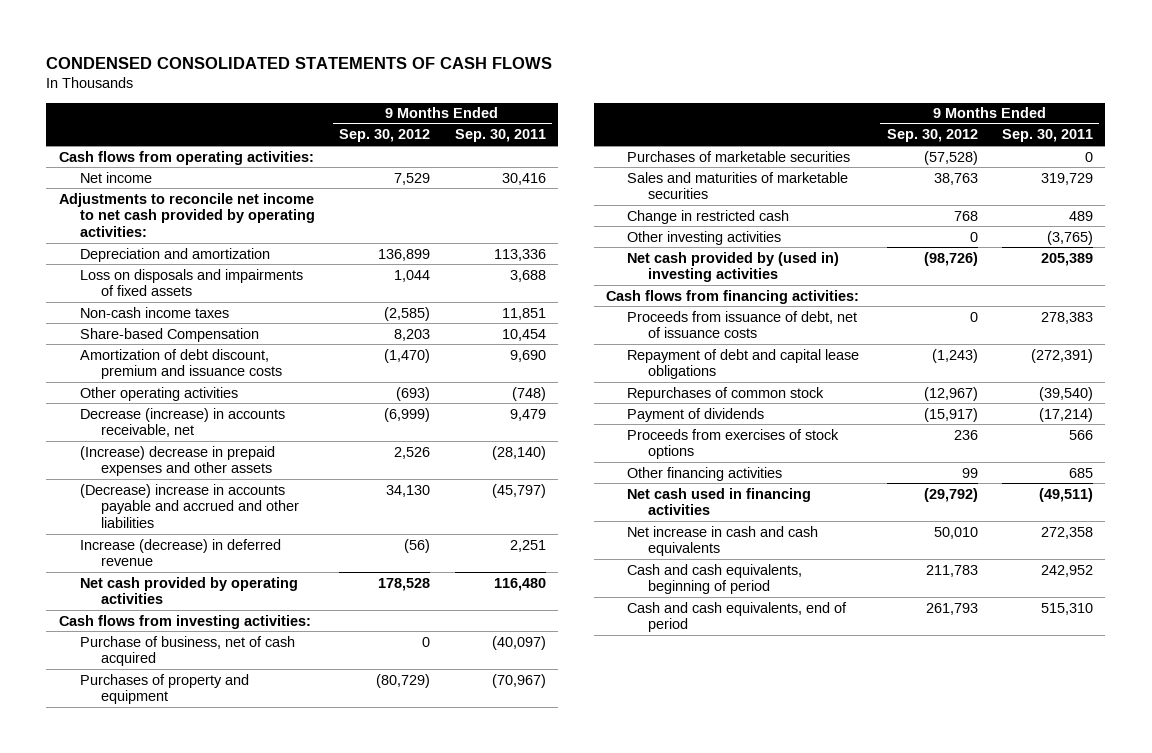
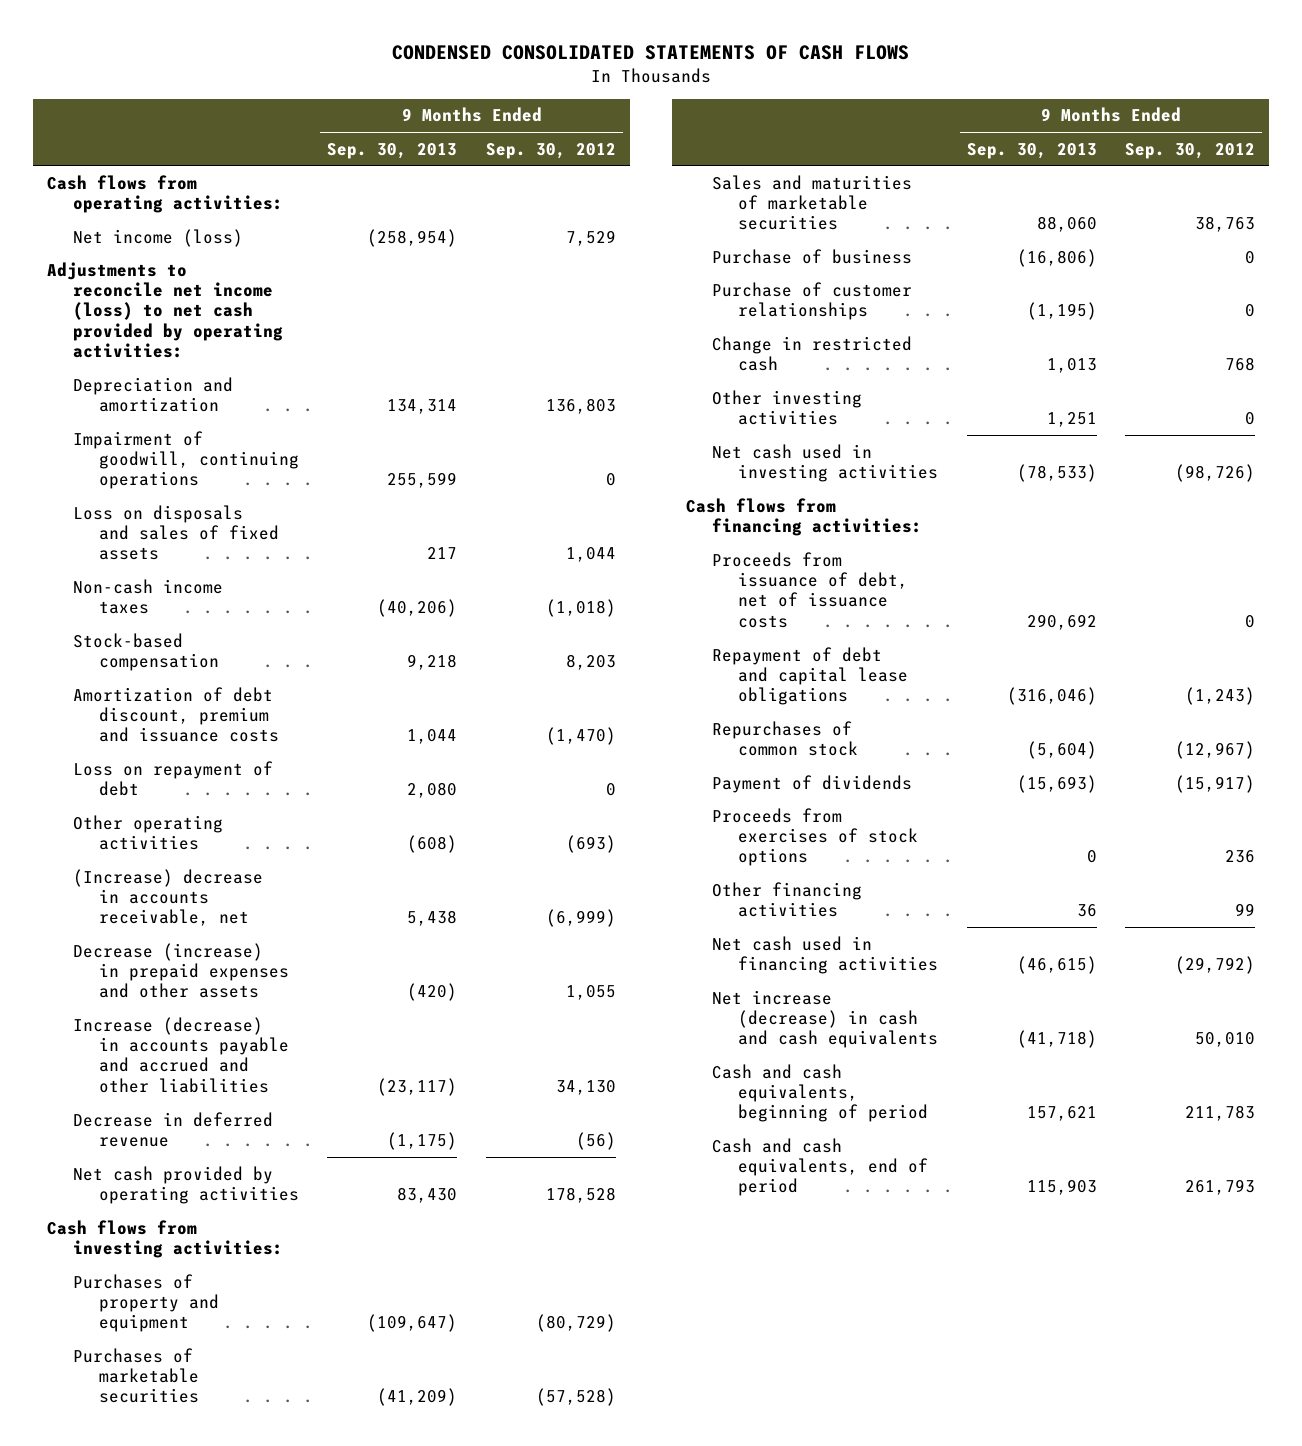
[454,129,546,143] Sep. 30, 2011 -> none
none -> [327,142,458,159] Sep. 30, 2013
[79,171,152,183] Net income -> [72,228,243,247] Net income (loss)
[58,192,315,238] Adjustments to reconcile net income to net cash provided by operating activities: -> [46,261,283,359] Adjustments to reconcile net income (loss) to net cash provided by operating activities:
[378,248,431,261] 136,899 -> [545,397,616,414] 136,803
none -> [72,430,299,490] Impairment of goodwill, continuing operations
[79,268,303,297] Loss on disposals and impairments of fixed assets -> [72,504,279,561] Loss on disposals and sales of fixed assets
[384,306,431,321] (2,585) -> [545,598,616,617] (1,018)
[79,327,259,342] Share-based Compensation -> [72,632,219,671] Stock-based compensation
none -> [72,760,273,796] Loss on repayment of debt
[79,407,285,438] Decrease (increase) in accounts receivable, net -> [72,868,263,927] (Increase) decrease in accounts receivable, net
[79,445,275,477] (Increase) decrease in prepaid expenses and other assets -> [72,942,289,999] Decrease (increase) in prepaid expenses and other assets
[394,446,431,459] 2,526 -> [565,985,616,1001] 1,055
[79,483,299,529] (Decrease) increase in accounts payable and accrued and other liabilities -> [72,1016,289,1093] Increase (decrease) in accounts payable and accrued and other liabilities
[79,538,281,567] Increase (decrease) in deferred revenue -> [72,1111,273,1147] Decrease in deferred revenue
[79,635,295,667] Purchase of business, net of cash acquired -> none
none -> [712,248,913,264] Purchase of business
none -> [712,281,913,320] Purchase of customer relationships
[627,251,840,283] Net cash provided by (used in) investing activities -> [712,443,939,482] Net cash used in investing activities
[627,525,819,557] Net increase in cash and cash equivalents -> [712,989,939,1049] Net increase (decrease) in cash and cash equivalents

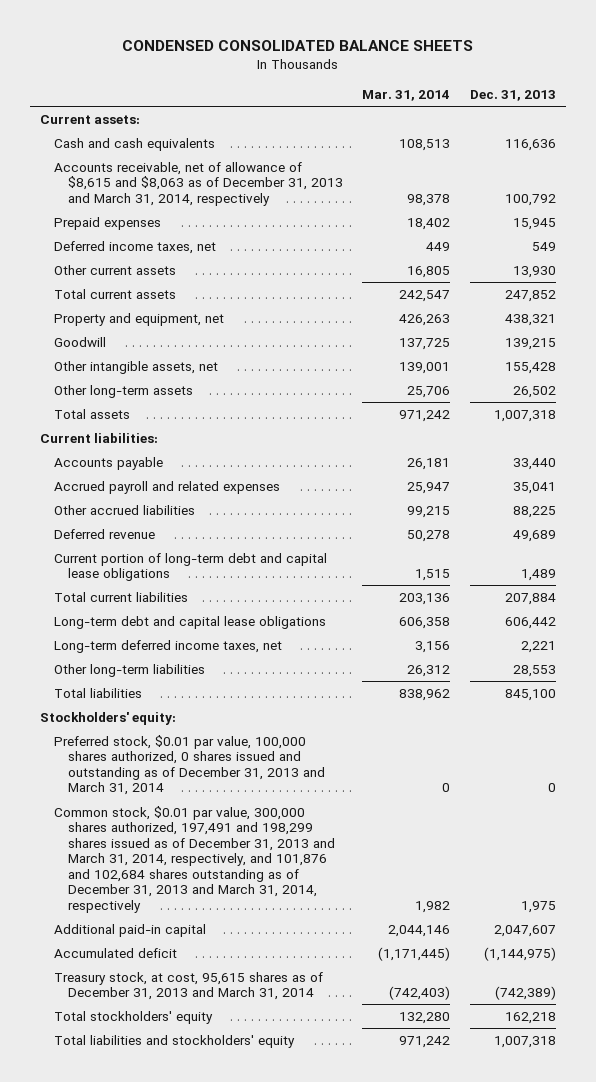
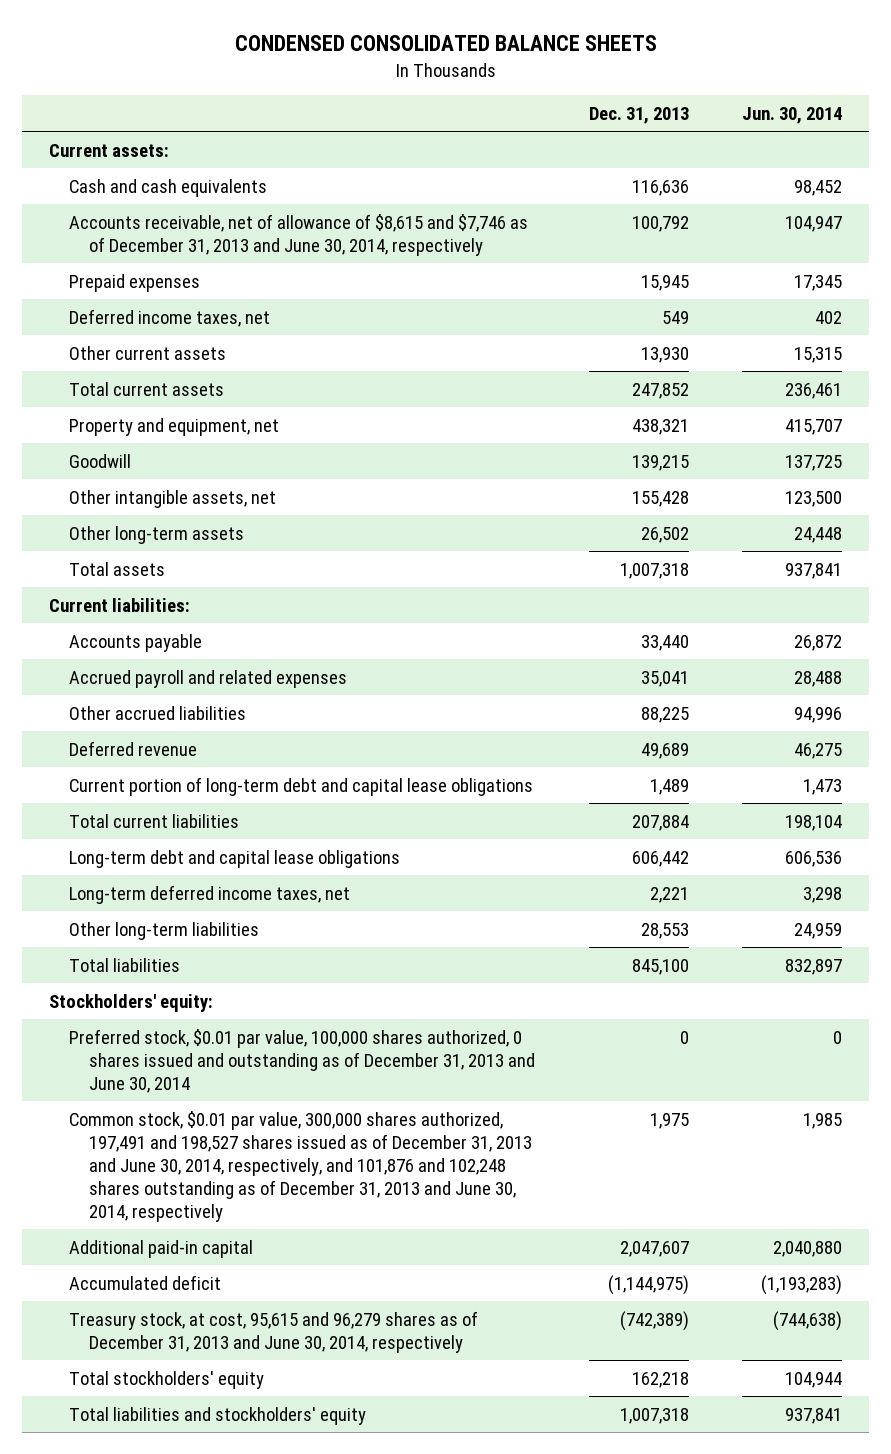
[362,89,451,101] Mar. 31, 2014 -> none
none -> [742,106,843,124] Jun. 30, 2014
[53,161,343,206] Accounts receivable, net of allowance of $8,615 and $8,063 as of December 31, 2013 and March 31, 2014, respectively -> [69,213,529,256] Accounts receivable, net of allowance of $8,615 and $7,746 as of December 31, 2013 and June 30, 2014, respectively
[53,734,325,796] Preferred stock, $0.01 par value, 100,000 shares authorized, 0 shares issued and outstanding as of December 31, 2013 and March 31, 2014 -> [69,1028,536,1093] Preferred stock, $0.01 par value, 100,000 shares authorized, 0 shares issued and outstanding as of December 31, 2013 and June 30, 2014
[53,805,335,914] Common stock, $0.01 par value, 300,000 shares authorized, 197,491 and 198,299 shares issued as of December 31, 2013 and March 31, 2014, respectively, and 101,876 and 102,684 shares outstanding as of December 31, 2013 and March 31, 2014, respectively -> [69,1110,533,1222] Common stock, $0.01 par value, 300,000 shares authorized, 197,491 and 198,527 shares issued as of December 31, 2013 and June 30, 2014, respectively, and 101,876 and 102,248 shares outstanding as of December 31, 2013 and June 30, 2014, respectively
[53,971,323,1001] Treasury stock, at cost, 95,615 shares as of December 31, 2013 and March 31, 2014 -> [69,1310,479,1353] Treasury stock, at cost, 95,615 and 96,279 shares as of December 31, 2013 and June 30, 2014, respectively

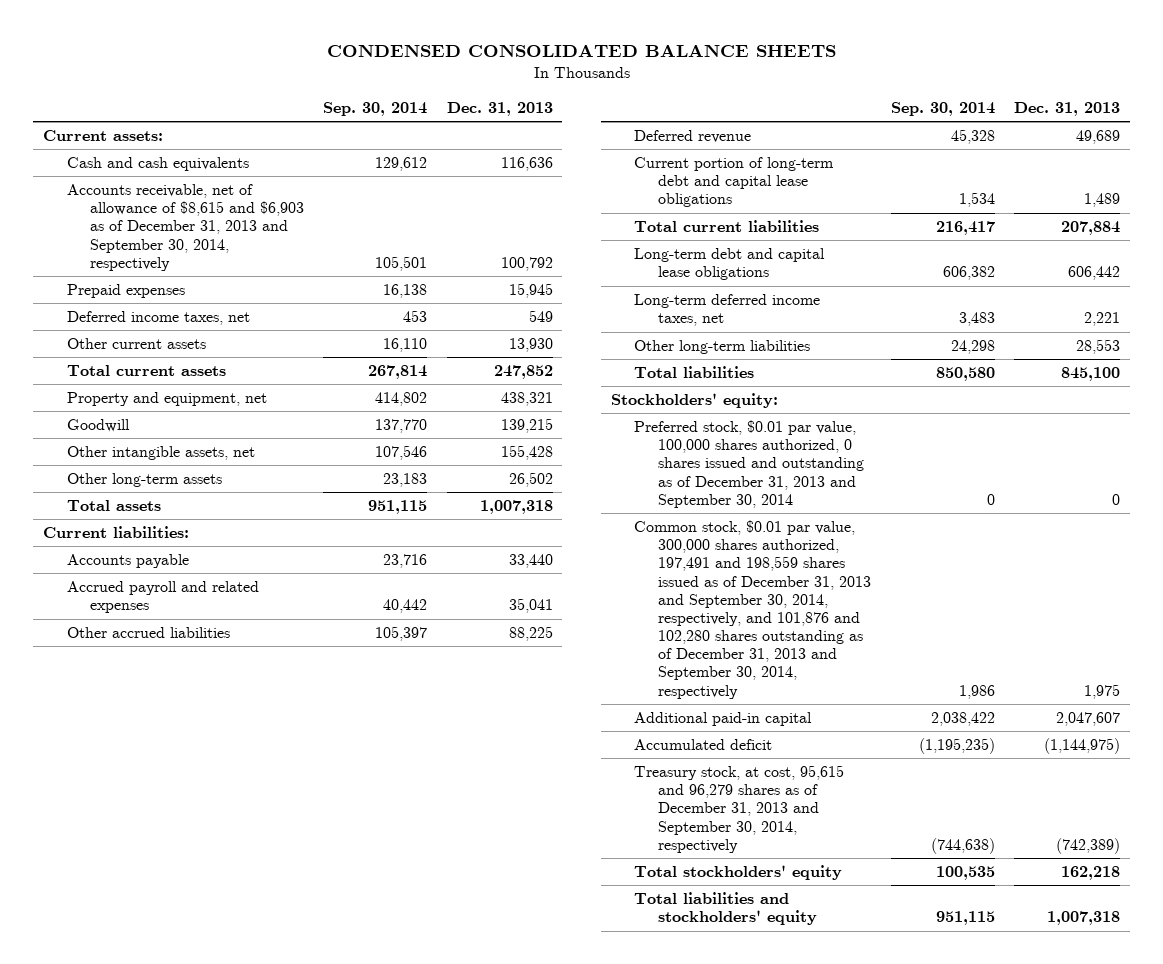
[742,106,843,124] Jun. 30, 2014 -> none
none -> [323,101,428,116] Sep. 30, 2014
[69,213,529,256] Accounts receivable, net of allowance of $8,615 and $7,746 as of December 31, 2013 and June 30, 2014, respectively -> [66,184,305,271] Accounts receivable, net of allowance of $8,615 and $6,903 as of December 31, 2013 and September 30, 2014, respectively
[69,1028,536,1093] Preferred stock, $0.01 par value, 100,000 shares authorized, 0 shares issued and outstanding as of December 31, 2013 and June 30, 2014 -> [634,420,864,508] Preferred stock, $0.01 par value, 100,000 shares authorized, 0 shares issued and outstanding as of December 31, 2013 and September 30, 2014
[69,1110,533,1222] Common stock, $0.01 par value, 300,000 shares authorized, 197,491 and 198,527 shares issued as of December 31, 2013 and June 30, 2014, respectively, and 101,876 and 102,248 shares outstanding as of December 31, 2013 and June 30, 2014, respectively -> [634,520,871,699] Common stock, $0.01 par value, 300,000 shares authorized, 197,491 and 198,559 shares issued as of December 31, 2013 and September 30, 2014, respectively, and 101,876 and 102,280 shares outstanding as of December 31, 2013 and September 30, 2014, respectively
[69,1310,479,1353] Treasury stock, at cost, 95,615 and 96,279 shares as of December 31, 2013 and June 30, 2014, respectively -> [634,765,845,853] Treasury stock, at cost, 95,615 and 96,279 shares as of December 31, 2013 and September 30, 2014, respectively

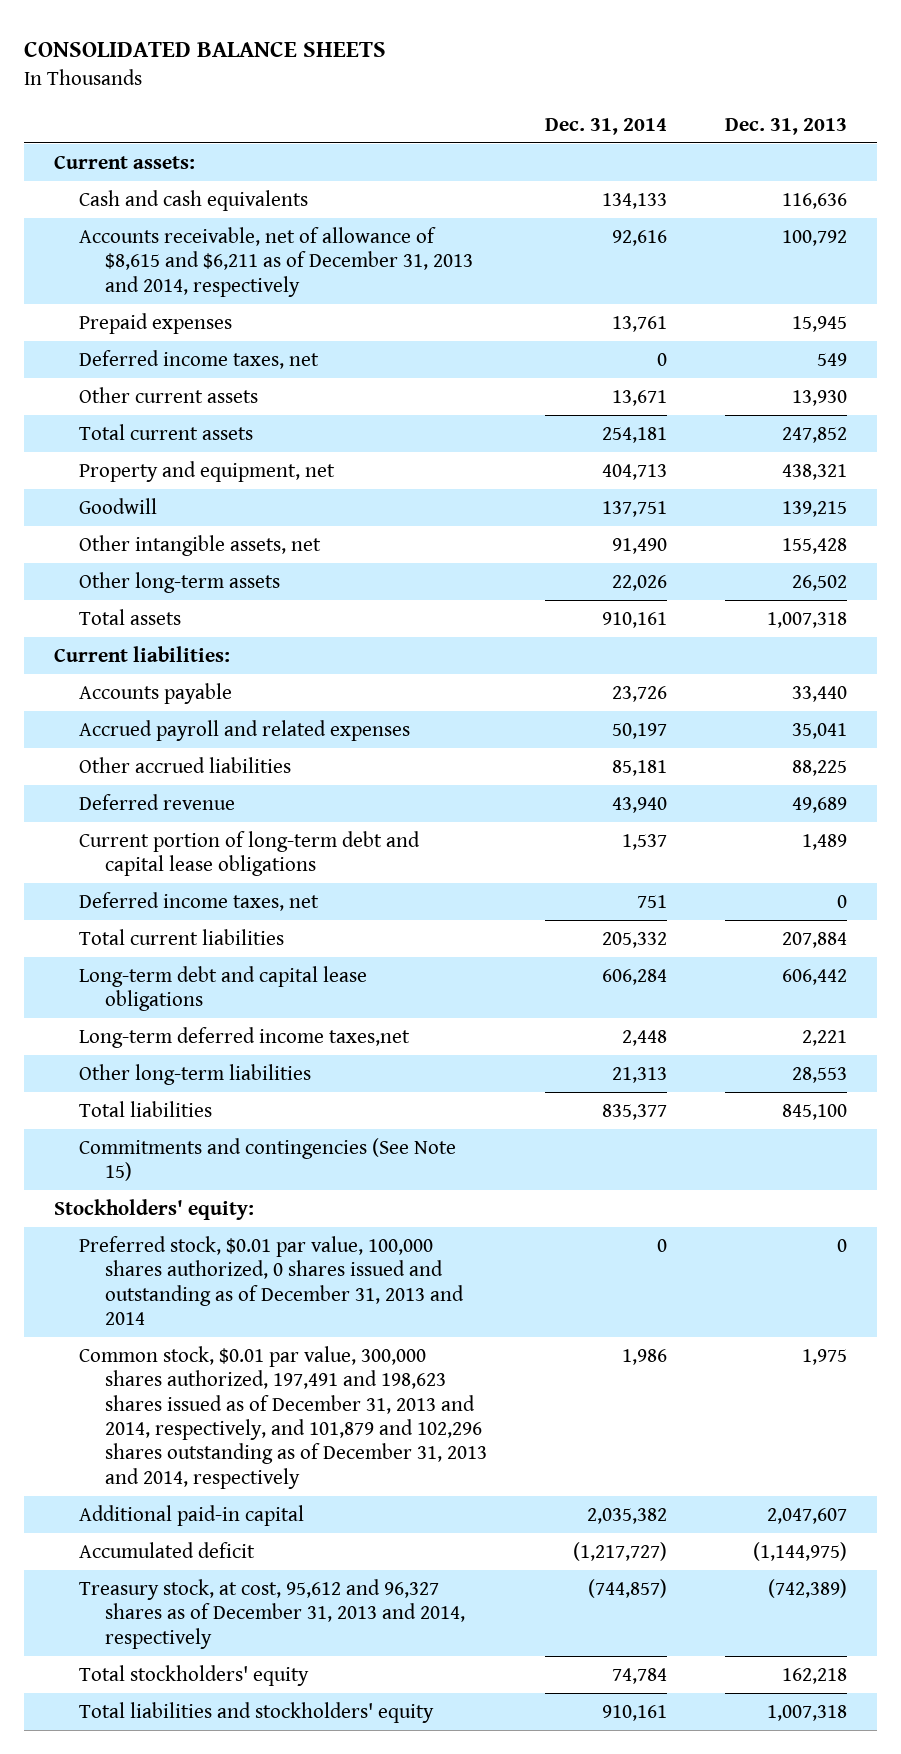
[326,44,836,58] CONDENSED CONSOLIDATED BALANCE SHEETS -> [24,41,387,57] CONSOLIDATED BALANCE SHEETS
[323,101,428,116] Sep. 30, 2014 -> none
none -> [545,117,668,135] Dec. 31, 2014
[66,184,305,271] Accounts receivable, net of allowance of $8,615 and $6,903 as of December 31, 2013 and September 30, 2014, respectively -> [79,226,473,297] Accounts receivable, net of allowance of $8,615 and $6,211 as of December 31, 2013 and 2014, respectively
none -> [79,891,320,911] Deferred income taxes, net
[634,294,821,327] Long-term deferred income taxes, net -> [79,1026,411,1048] Long-term deferred income taxes,net
none -> [79,1137,457,1182] Commitments and contingencies (See Note 15)
[634,420,864,508] Preferred stock, $0.01 par value, 100,000 shares authorized, 0 shares issued and outstanding as of December 31, 2013 and September 30, 2014 -> [79,1235,464,1326] Preferred stock, $0.01 par value, 100,000 shares authorized, 0 shares issued and outstanding as of December 31, 2013 and 2014
[634,520,871,699] Common stock, $0.01 par value, 300,000 shares authorized, 197,491 and 198,559 shares issued as of December 31, 2013 and September 30, 2014, respectively, and 101,876 and 102,280 shares outstanding as of December 31, 2013 and September 30, 2014, respectively -> [79,1345,487,1489] Common stock, $0.01 par value, 300,000 shares authorized, 197,491 and 198,623 shares issued as of December 31, 2013 and 2014, respectively, and 101,879 and 102,296 shares outstanding as of December 31, 2013 and 2014, respectively
[634,765,845,853] Treasury stock, at cost, 95,615 and 96,279 shares as of December 31, 2013 and September 30, 2014, respectively -> [79,1578,465,1649] Treasury stock, at cost, 95,612 and 96,327 shares as of December 31, 2013 and 2014, respectively

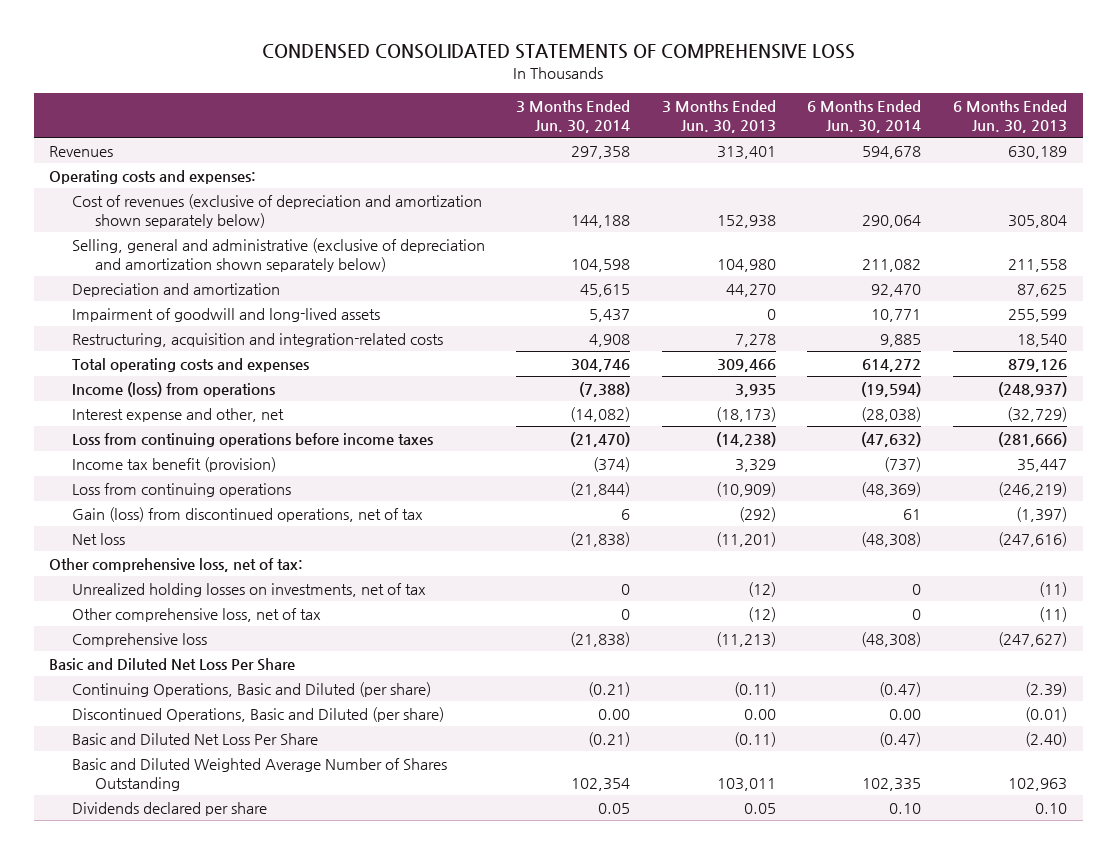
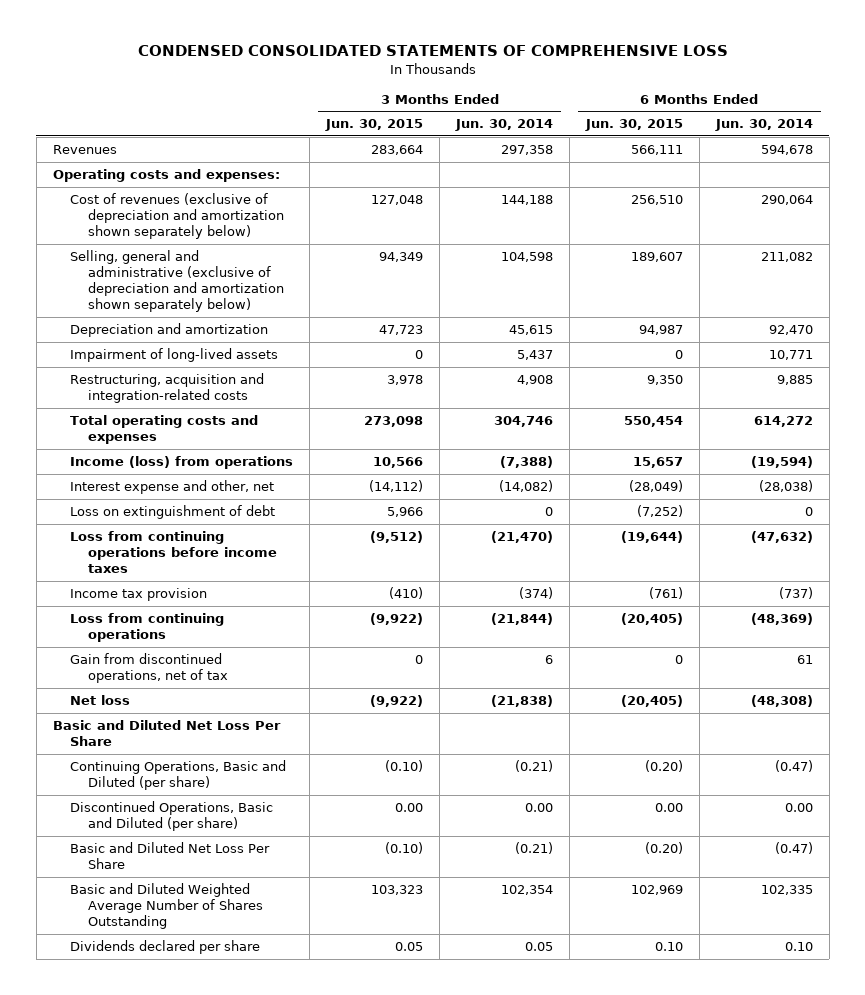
[661,99,776,134] 3 Months Ended Jun. 30, 2013 -> none
[952,99,1067,134] 6 Months Ended Jun. 30, 2013 -> none
none -> [325,119,424,132] Jun. 30, 2015
none -> [584,119,683,132] Jun. 30, 2015
[72,307,381,322] Impairment of goodwill and long-lived assets -> [70,347,279,362] Impairment of long-lived assets
none -> [70,504,276,519] Loss on extinguishment of debt
[72,456,277,472] Income tax benefit (provision) -> [70,587,208,601] Income tax provision
[72,506,424,522] Gain (loss) from discontinued operations, net of tax -> [70,652,228,684] Gain from discontinued operations, net of tax
[49,557,304,572] Other comprehensive loss, net of tax: -> none
[72,582,427,597] Unrealized holding losses on investments, net of tax -> none
[72,607,322,622] Other comprehensive loss, net of tax -> none
[72,632,208,647] Comprehensive loss -> none

